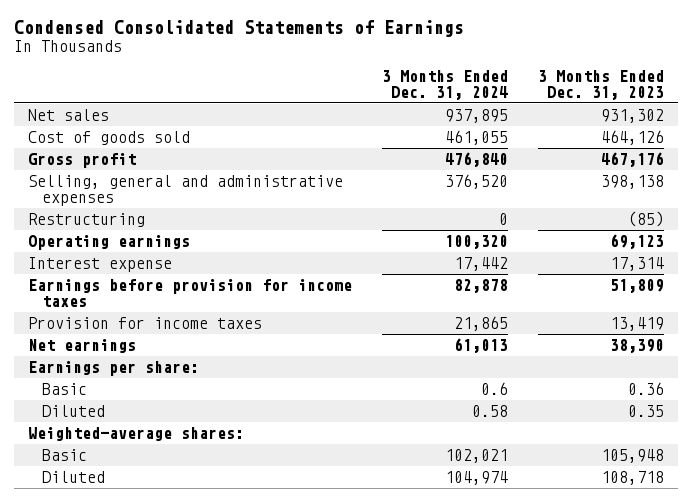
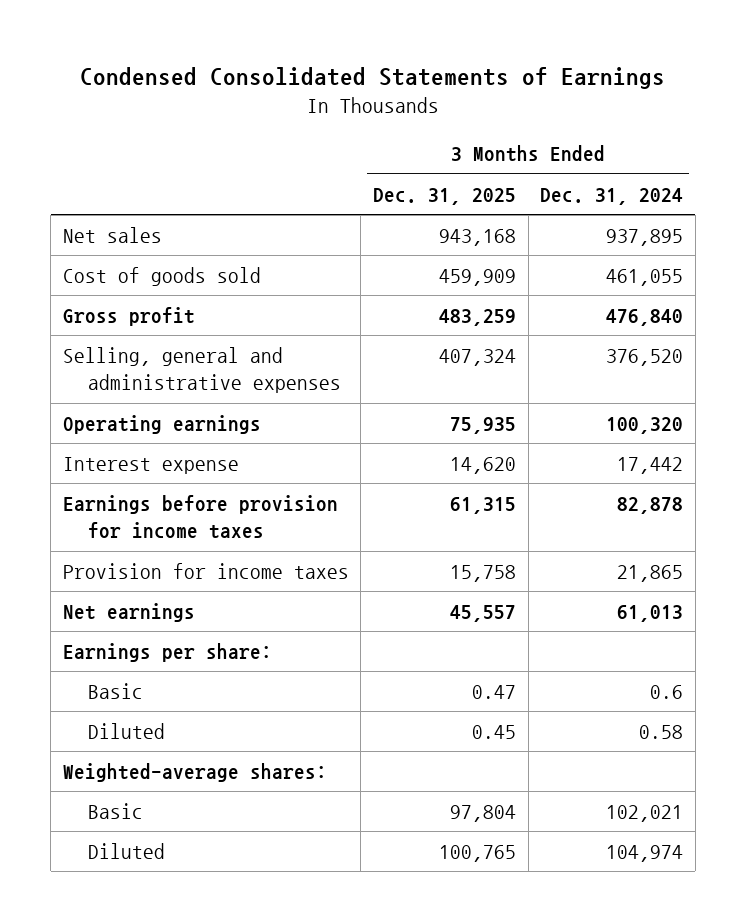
[537,69,664,100] 3 Months Ended Dec. 31, 2023 -> none
none -> [372,187,516,205] Dec. 31, 2025
[28,213,146,228] Restructuring -> none

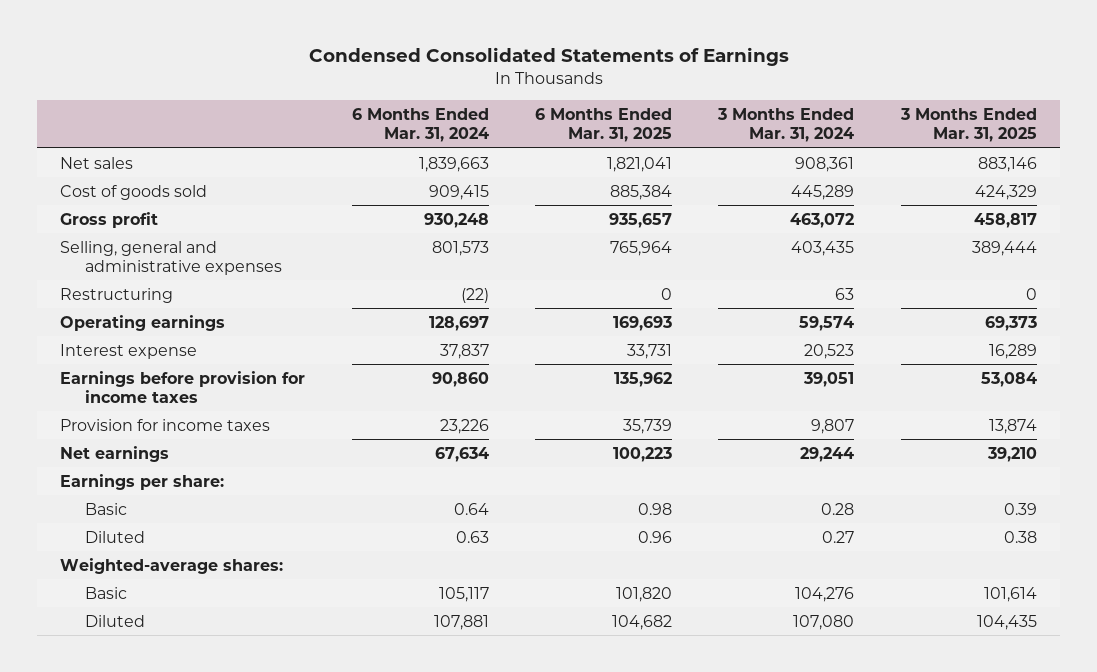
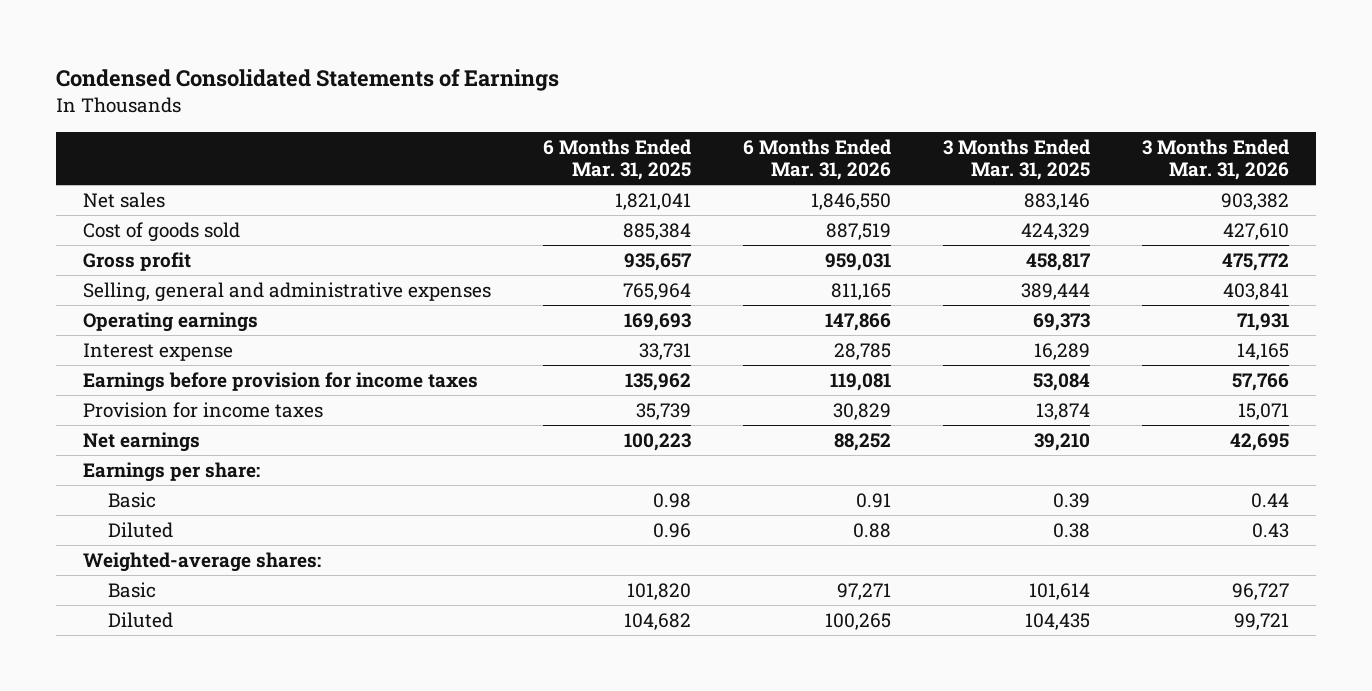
[351,108,489,143] 6 Months Ended Mar. 31, 2024 -> none
[717,108,855,143] 3 Months Ended Mar. 31, 2024 -> none
none -> [743,138,892,181] 6 Months Ended Mar. 31, 2026
none -> [1142,138,1290,181] 3 Months Ended Mar. 31, 2026
[60,287,174,303] Restructuring -> none

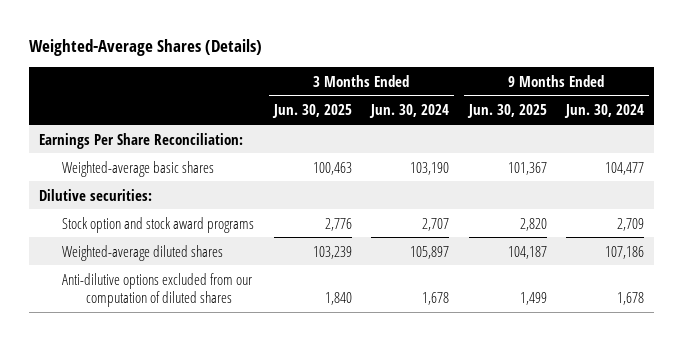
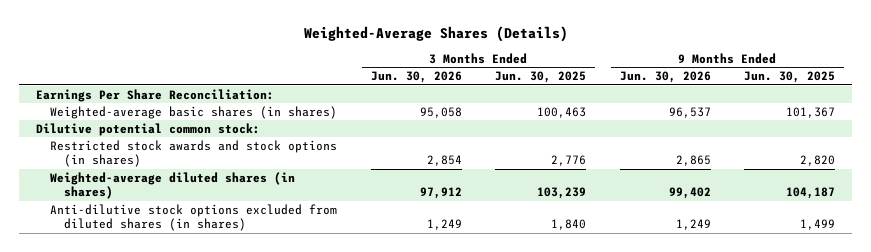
[369,104,450,119] Jun. 30, 2024 -> none
[564,104,645,119] Jun. 30, 2024 -> none
none -> [370,71,462,84] Jun. 30, 2026
none -> [619,71,711,84] Jun. 30, 2026
[62,160,215,177] Weighted-average basic shares -> [50,105,338,119] Weighted-average basic shares (in shares)
[38,188,152,201] Dilutive securities: -> [36,122,261,136] Dilutive potential common stock:
[62,216,255,233] Stock option and stock award programs -> [50,139,338,168] Restricted stock awards and stock options (in shares)
[62,244,224,261] Weighted-average diluted shares -> [50,171,296,200] Weighted-average diluted shares (in shares)
[62,272,253,308] Anti-dilutive options excluded from our computation of diluted shares -> [50,203,338,232] Anti-dilutive stock options excluded from diluted shares (in shares)

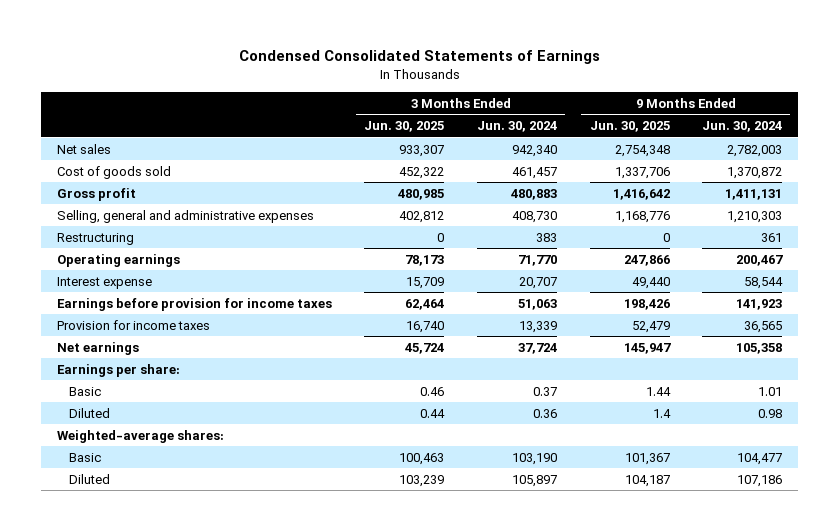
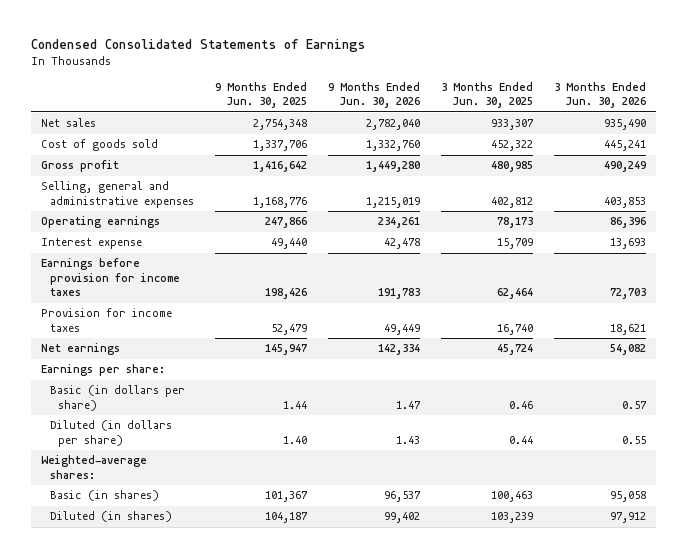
[477,121,558,133] Jun. 30, 2024 -> none
[702,121,783,133] Jun. 30, 2024 -> none
none -> [327,81,420,109] 9 Months Ended Jun. 30, 2026
none -> [553,81,646,109] 3 Months Ended Jun. 30, 2026
[56,232,134,245] Restructuring -> none
[69,386,102,396] Basic -> [49,385,185,411] Basic (in dollars per share)
[69,407,111,418] Diluted -> [49,420,172,447] Diluted (in dollars per share)
[652,408,671,418] 1.4 -> [282,435,307,444] 1.40
[69,452,102,462] Basic -> [49,490,159,502] Basic (in shares)
[69,473,111,484] Diluted -> [49,511,172,523] Diluted (in shares)

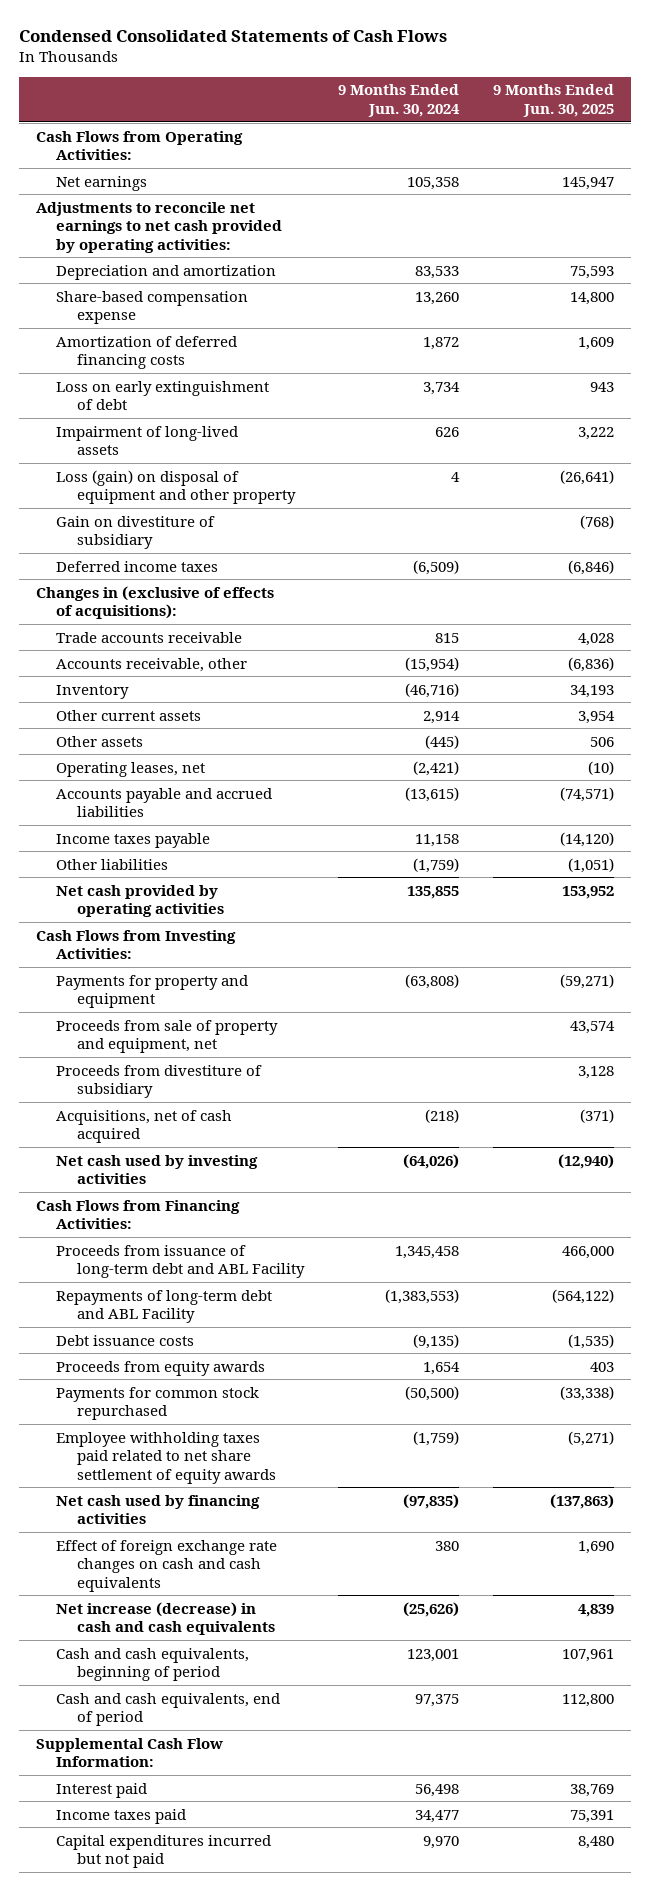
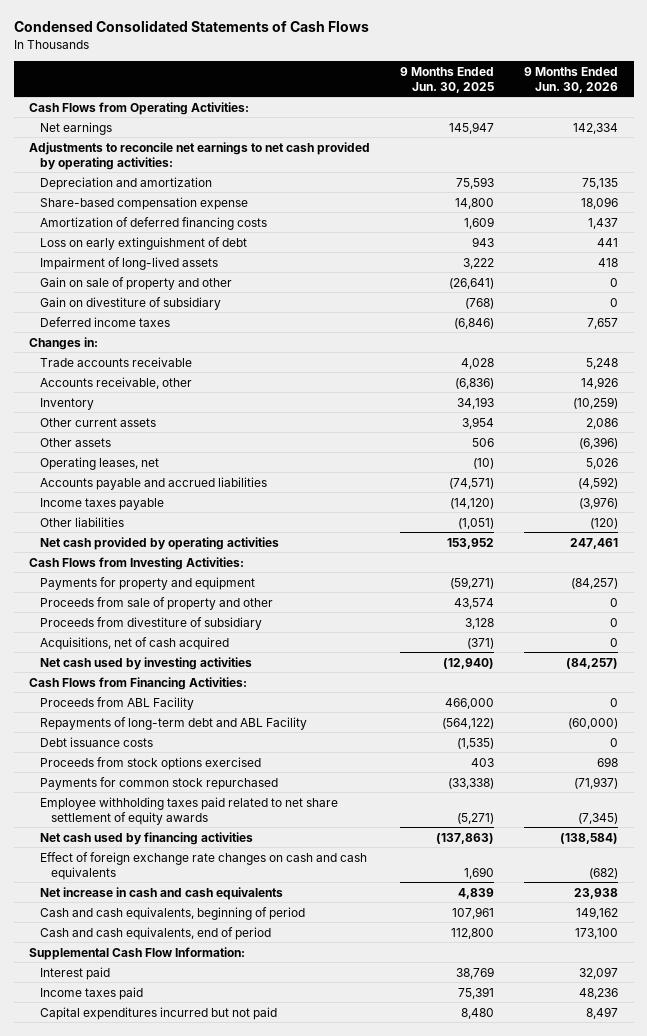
[338,84,461,117] 9 Months Ended Jun. 30, 2024 -> none
none -> [524,66,619,93] 9 Months Ended Jun. 30, 2026
[56,469,296,505] Loss (gain) on disposal of equipment and other property -> [39,276,232,290] Gain on sale of property and other
[35,585,274,620] Changes in (exclusive of effects of acquisitions): -> [28,336,98,350] Changes in:
[56,1019,279,1054] Proceeds from sale of property and equipment, net -> [39,596,273,610] Proceeds from sale of property and other
[56,1244,305,1279] Proceeds from issuance of long-term debt and ABL Facility -> [39,696,194,710] Proceeds from ABL Facility
[56,1360,266,1376] Proceeds from equity awards -> none
none -> [39,756,261,770] Proceeds from stock options exercised
[56,1601,275,1636] Net increase (decrease) in cash and cash equivalents -> [39,886,283,900] Net increase in cash and cash equivalents

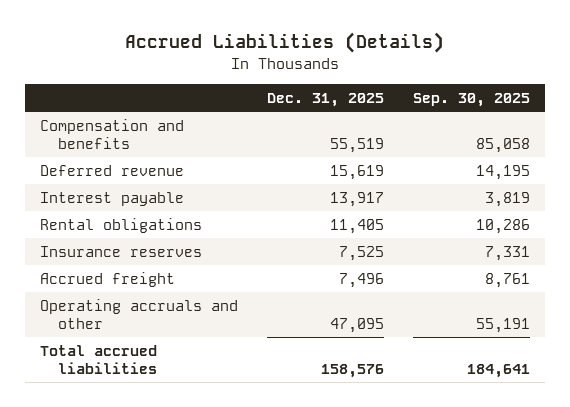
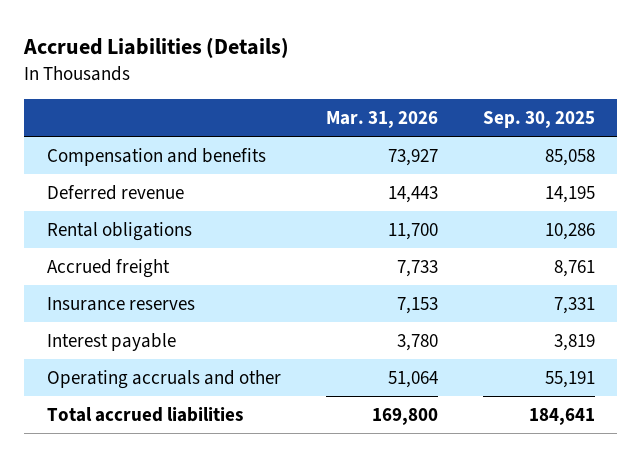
[267,92,385,107] Dec. 31, 2025 -> none
none -> [325,110,438,128] Mar. 31, 2026
[39,245,202,257] Insurance reserves -> [46,297,195,312] Insurance reserves
[39,191,184,206] Interest payable -> [46,333,176,352] Interest payable

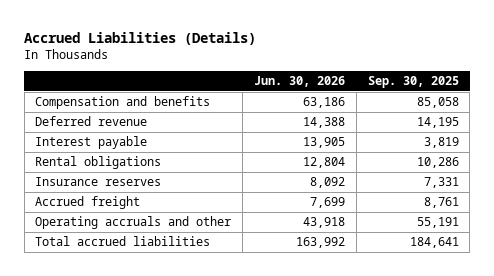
[325,110,438,128] Mar. 31, 2026 -> none
none -> [254,76,346,88] Jun. 30, 2026
[46,333,176,352] Interest payable -> [35,136,148,150] Interest payable
[46,259,170,279] Accrued freight -> [35,196,141,210] Accrued freight

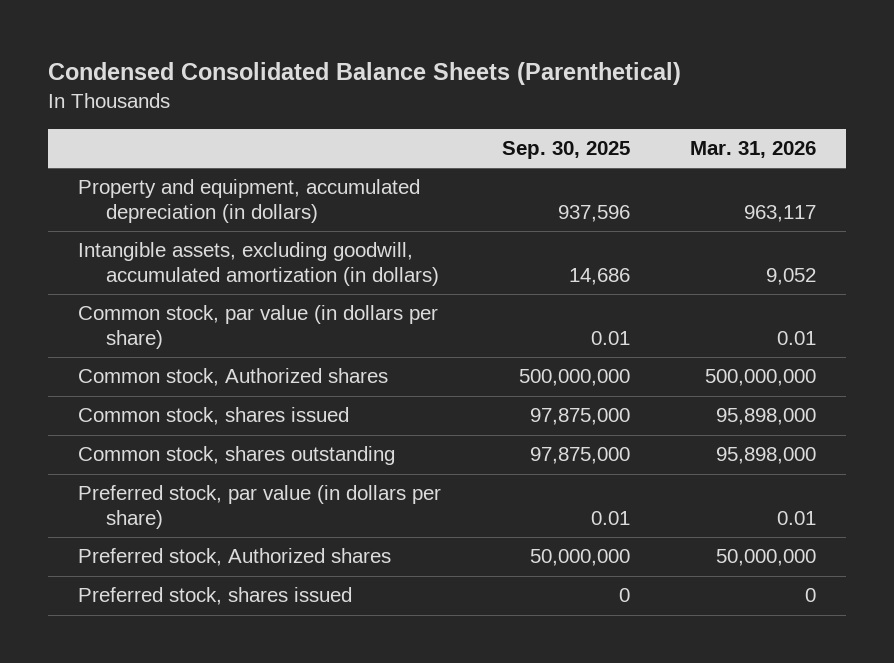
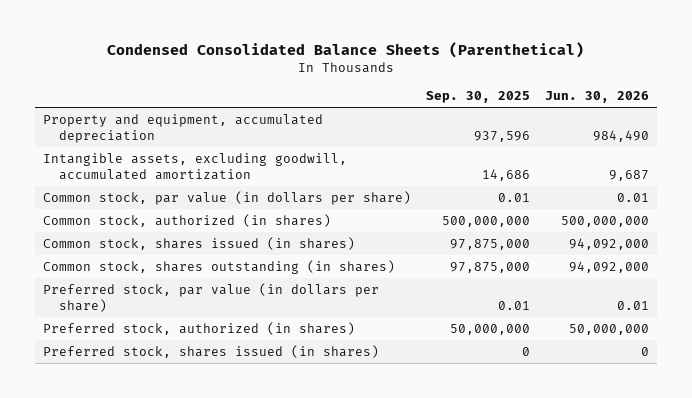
[689,141,816,159] Mar. 31, 2026 -> none
none -> [545,91,650,104] Jun. 30, 2026
[78,179,421,224] Property and equipment, accumulated depreciation (in dollars) -> [42,114,323,143] Property and equipment, accumulated depreciation
[78,242,439,287] Intangible assets, excluding goodwill, accumulated amortization (in dollars) -> [42,153,347,180] Intangible assets, excluding goodwill, accumulated amortization
[78,368,389,387] Common stock, Authorized shares -> [42,214,331,228] Common stock, authorized (in shares)
[78,407,350,426] Common stock, shares issued -> [42,237,355,251] Common stock, shares issued (in shares)
[78,446,396,466] Common stock, shares outstanding -> [42,260,395,275] Common stock, shares outstanding (in shares)
[78,548,392,567] Preferred stock, Authorized shares -> [42,322,355,336] Preferred stock, authorized (in shares)
[78,587,353,606] Preferred stock, shares issued -> [42,345,379,359] Preferred stock, shares issued (in shares)

